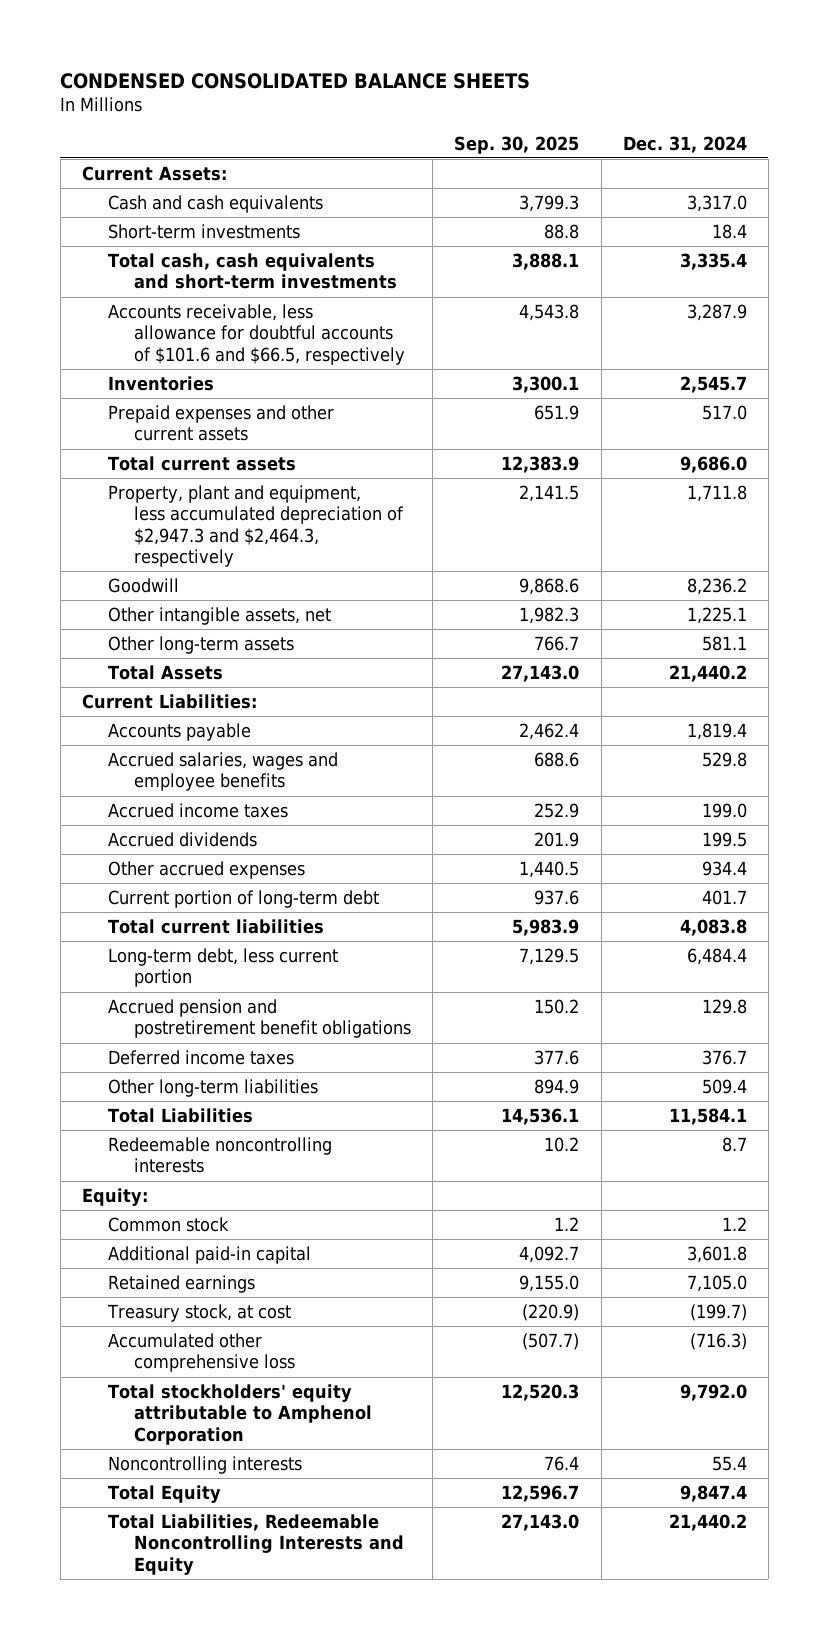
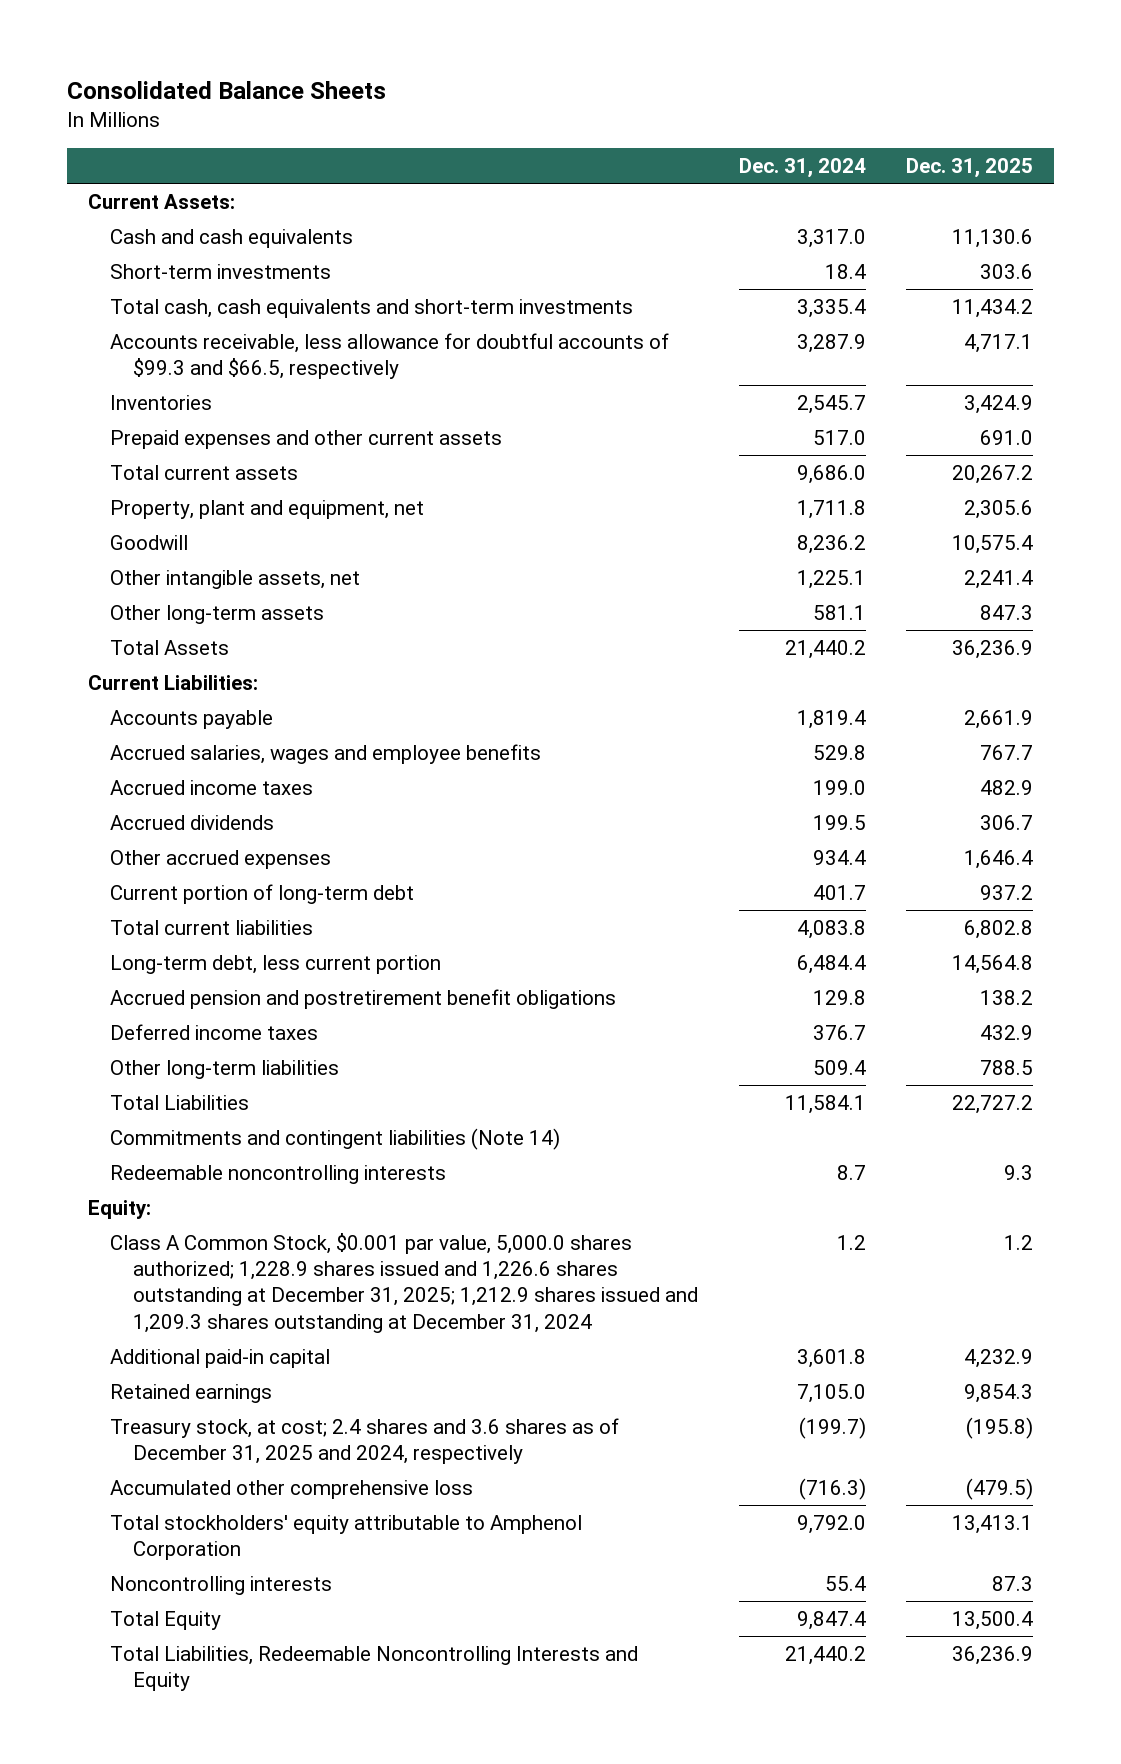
[60,72,531,89] CONDENSED CONSOLIDATED BALANCE SHEETS -> [67,81,387,100] Consolidated Balance Sheets
[454,135,580,154] Sep. 30, 2025 -> none
none -> [906,158,1034,179] Dec. 31, 2025
[108,303,406,365] Accounts receivable, less allowance for doubtful accounts of $101.6 and $66.5, respectively -> [110,332,670,380] Accounts receivable, less allowance for doubtful accounts of $99.3 and $66.5, respectively
[108,484,405,567] Property, plant and equipment, less accumulated depreciation of $2,947.3 and $2,464.3, respectively -> [110,499,425,519] Property, plant and equipment, net
none -> [110,1127,561,1150] Commitments and contingent liabilities (Note 14)
[108,1216,230,1232] Common stock -> [110,1232,698,1333] Class A Common Stock, $0.001 par value, 5,000.0 shares authorized; 1,228.9 shares issued and 1,226.6 shares outstanding at December 31, 2025; 1,212.9 shares issued and 1,209.3 shares outstanding at December 31, 2024
[107,1303,292,1322] Treasury stock, at cost -> [110,1417,620,1465] Treasury stock, at cost; 2.4 shares and 3.6 shares as of December 31, 2025 and 2024, respectively

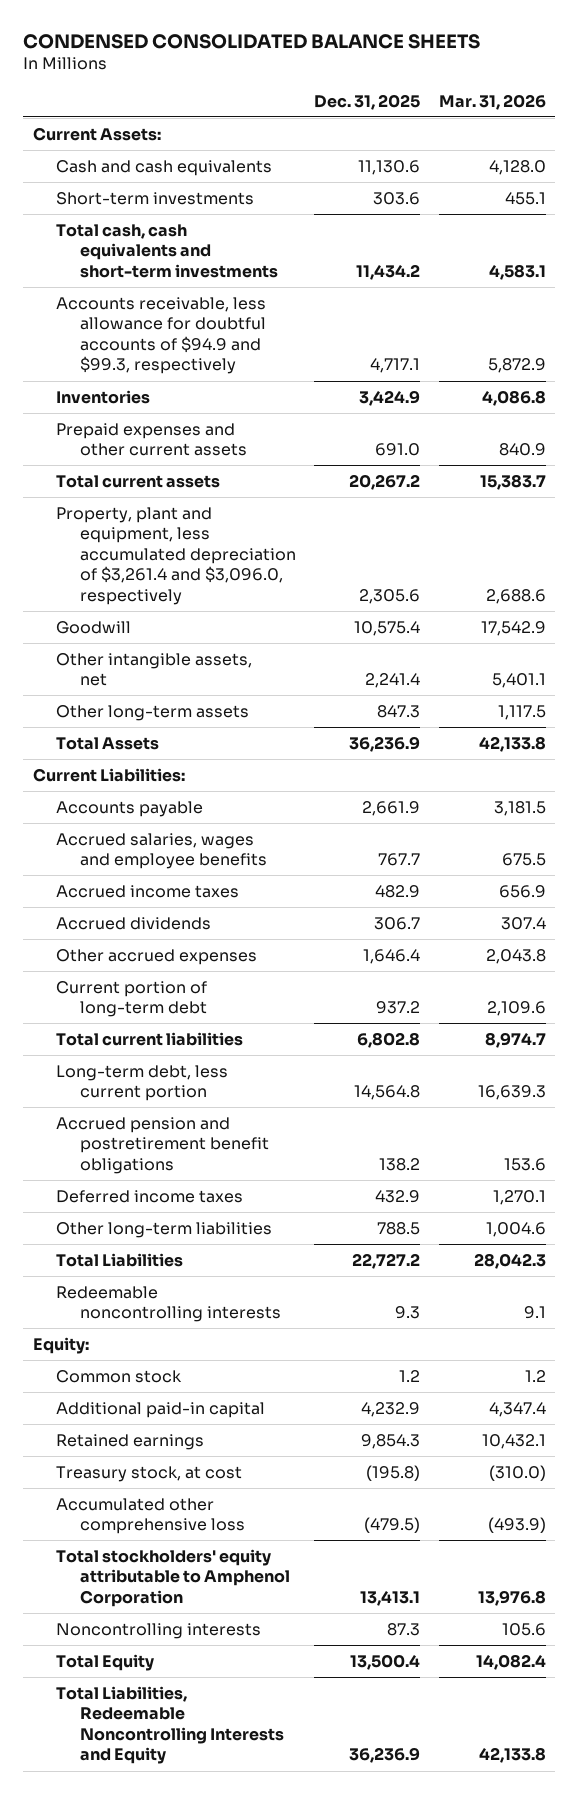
[67,81,387,100] Consolidated Balance Sheets -> [23,33,481,49] CONDENSED CONSOLIDATED BALANCE SHEETS
[738,158,866,179] Dec. 31, 2024 -> none
none -> [439,93,547,110] Mar. 31, 2026
[110,332,670,380] Accounts receivable, less allowance for doubtful accounts of $99.3 and $66.5, respectively -> [56,296,267,375] Accounts receivable, less allowance for doubtful accounts of $94.9 and $99.3, respectively
[110,499,425,519] Property, plant and equipment, net -> [56,506,296,606] Property, plant and equipment, less accumulated depreciation of $3,261.4 and $3,096.0, respectively
[110,1127,561,1150] Commitments and contingent liabilities (Note 14) -> none
[110,1232,698,1333] Class A Common Stock, $0.001 par value, 5,000.0 shares authorized; 1,228.9 shares issued and 1,226.6 shares outstanding at December 31, 2025; 1,212.9 shares issued and 1,209.3 shares outstanding at December 31, 2024 -> [56,1369,183,1383] Common stock
[110,1417,620,1465] Treasury stock, at cost; 2.4 shares and 3.6 shares as of December 31, 2025 and 2024, respectively -> [56,1465,243,1482] Treasury stock, at cost

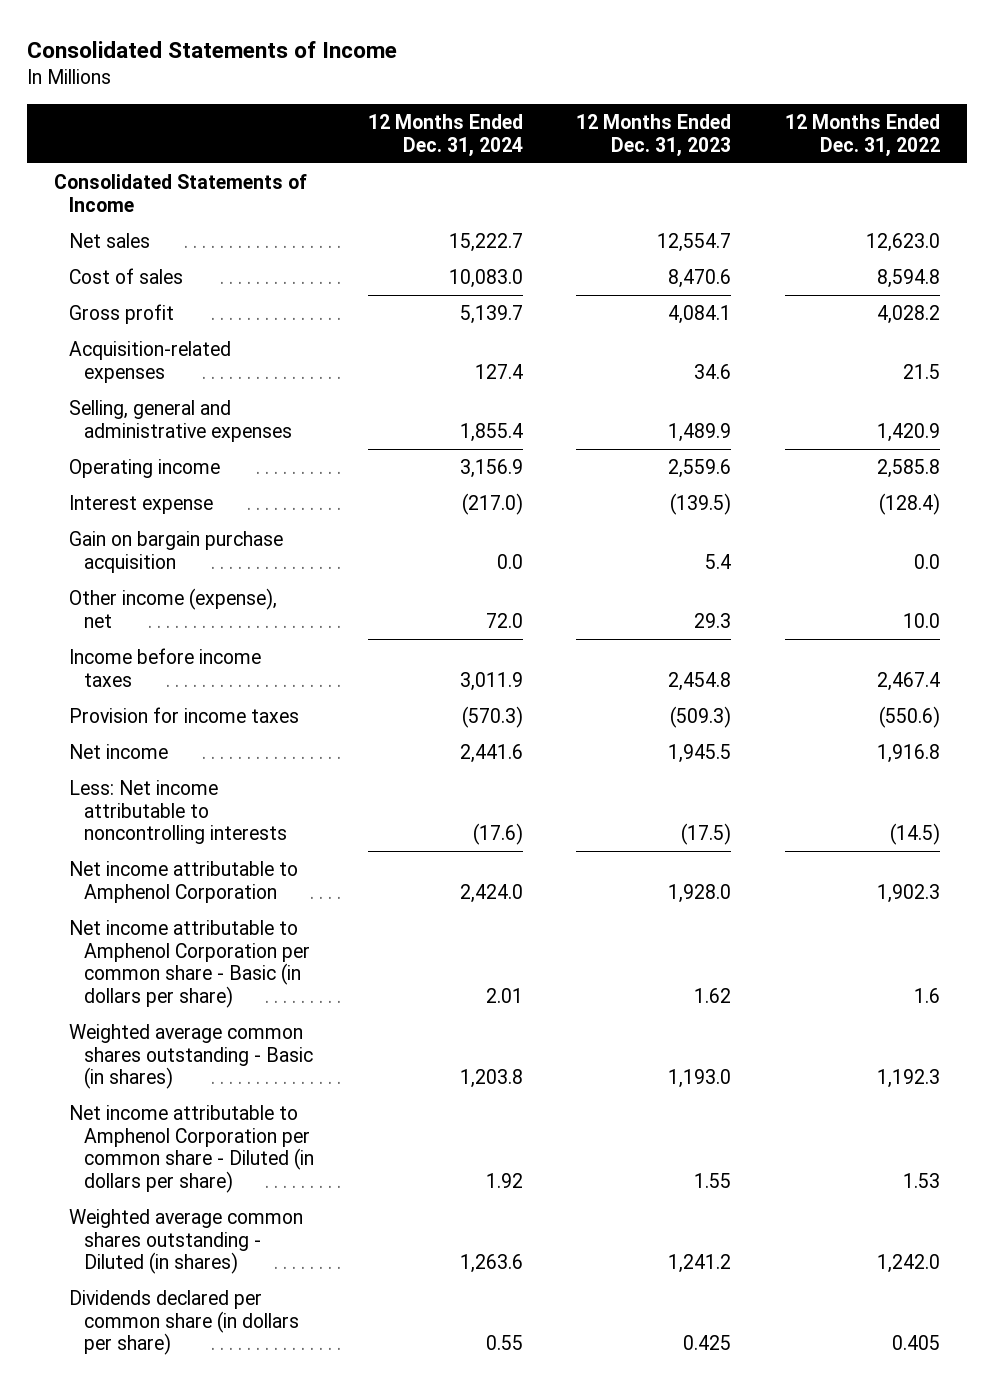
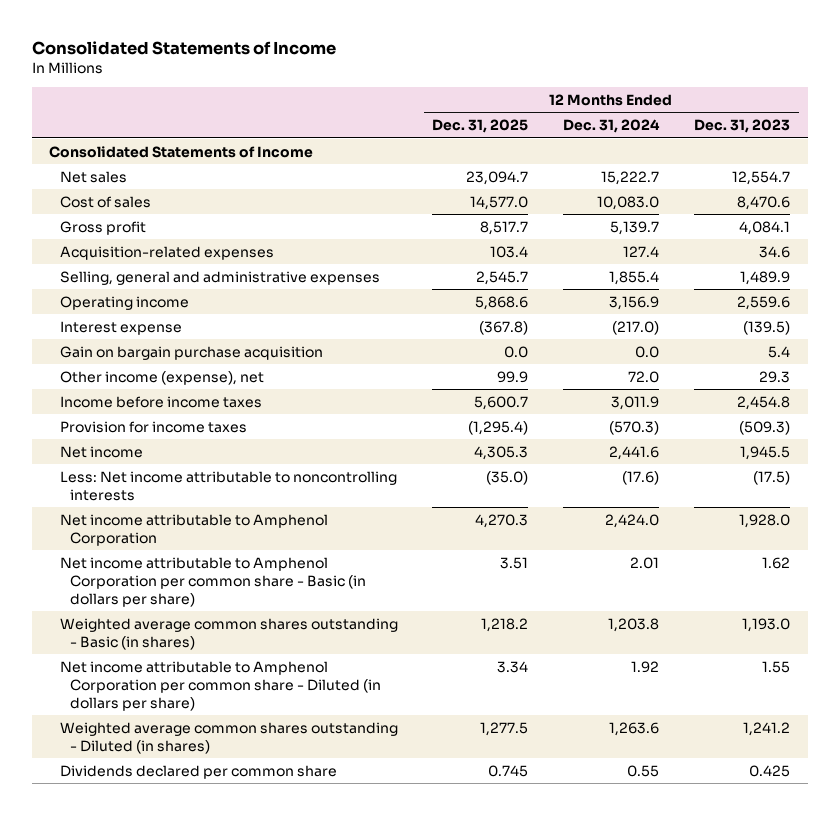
[784,114,940,157] 12 Months Ended Dec. 31, 2022 -> none
none -> [432,119,529,134] Dec. 31, 2025
[69,1289,300,1356] Dividends declared per common share (in dollars per share) -> [59,764,337,779] Dividends declared per common share

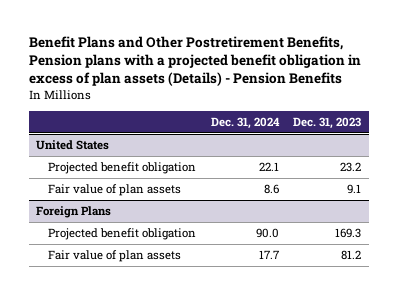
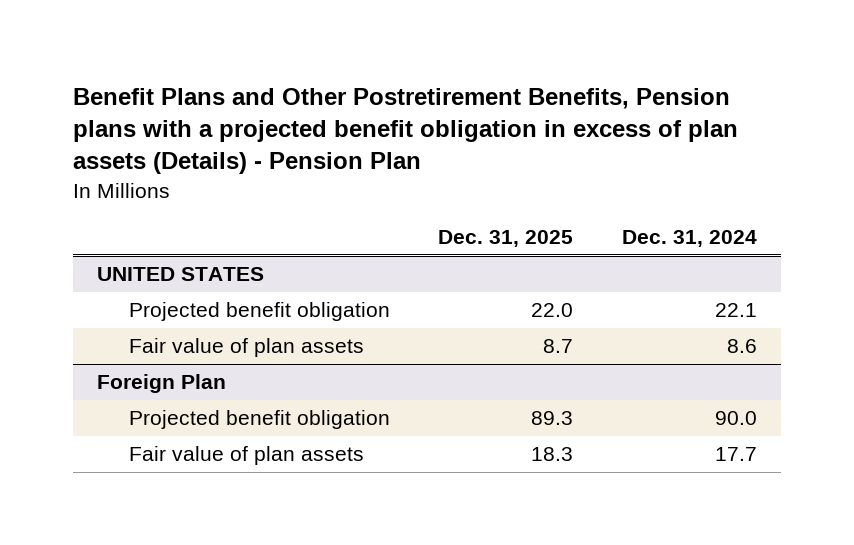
[28,35,361,87] Benefit Plans and Other Postretirement Benefits, Pension plans with a projected benefit obligation in excess of plan assets (Details) - Pension Benefits -> [72,87,738,175] Benefit Plans and Other Postretirement Benefits, Pension plans with a projected benefit obligation in excess of plan assets (Details) - Pension Plan
[293,116,362,129] Dec. 31, 2023 -> none
none -> [438,229,574,247] Dec. 31, 2025
[35,140,109,151] United States -> [96,267,264,282] UNITED STATES
[35,206,111,219] Foreign Plans -> [96,374,226,394] Foreign Plan

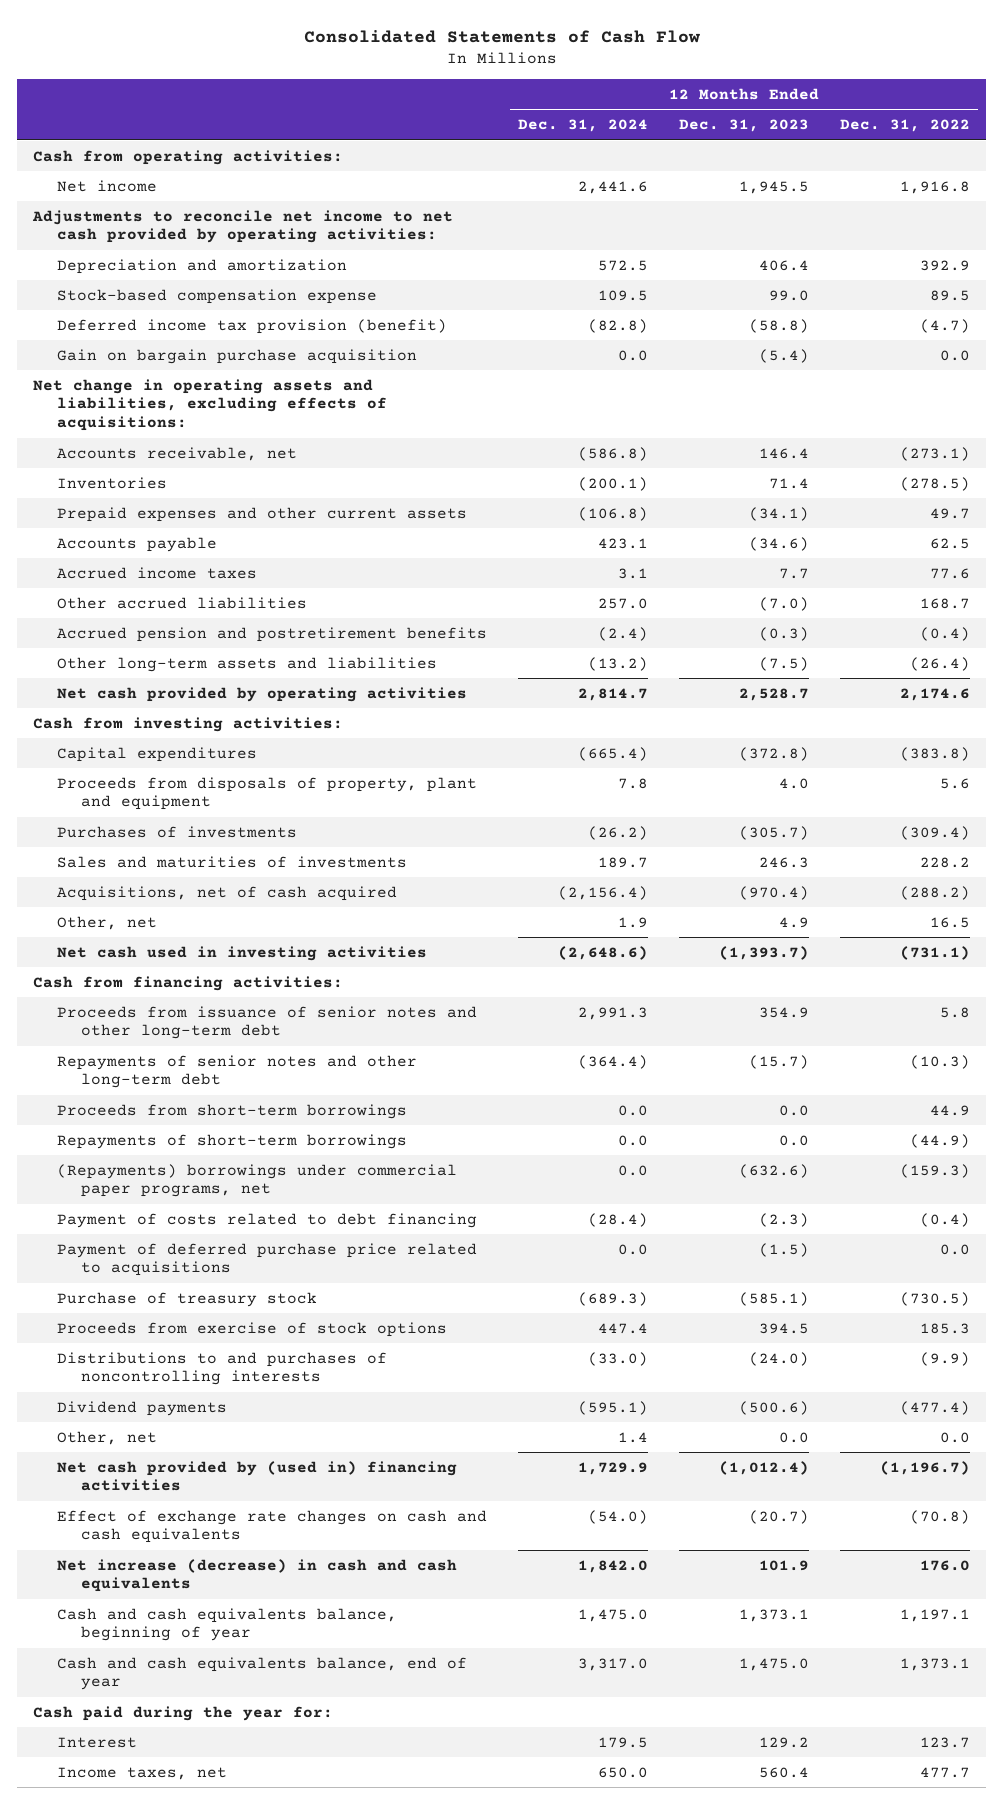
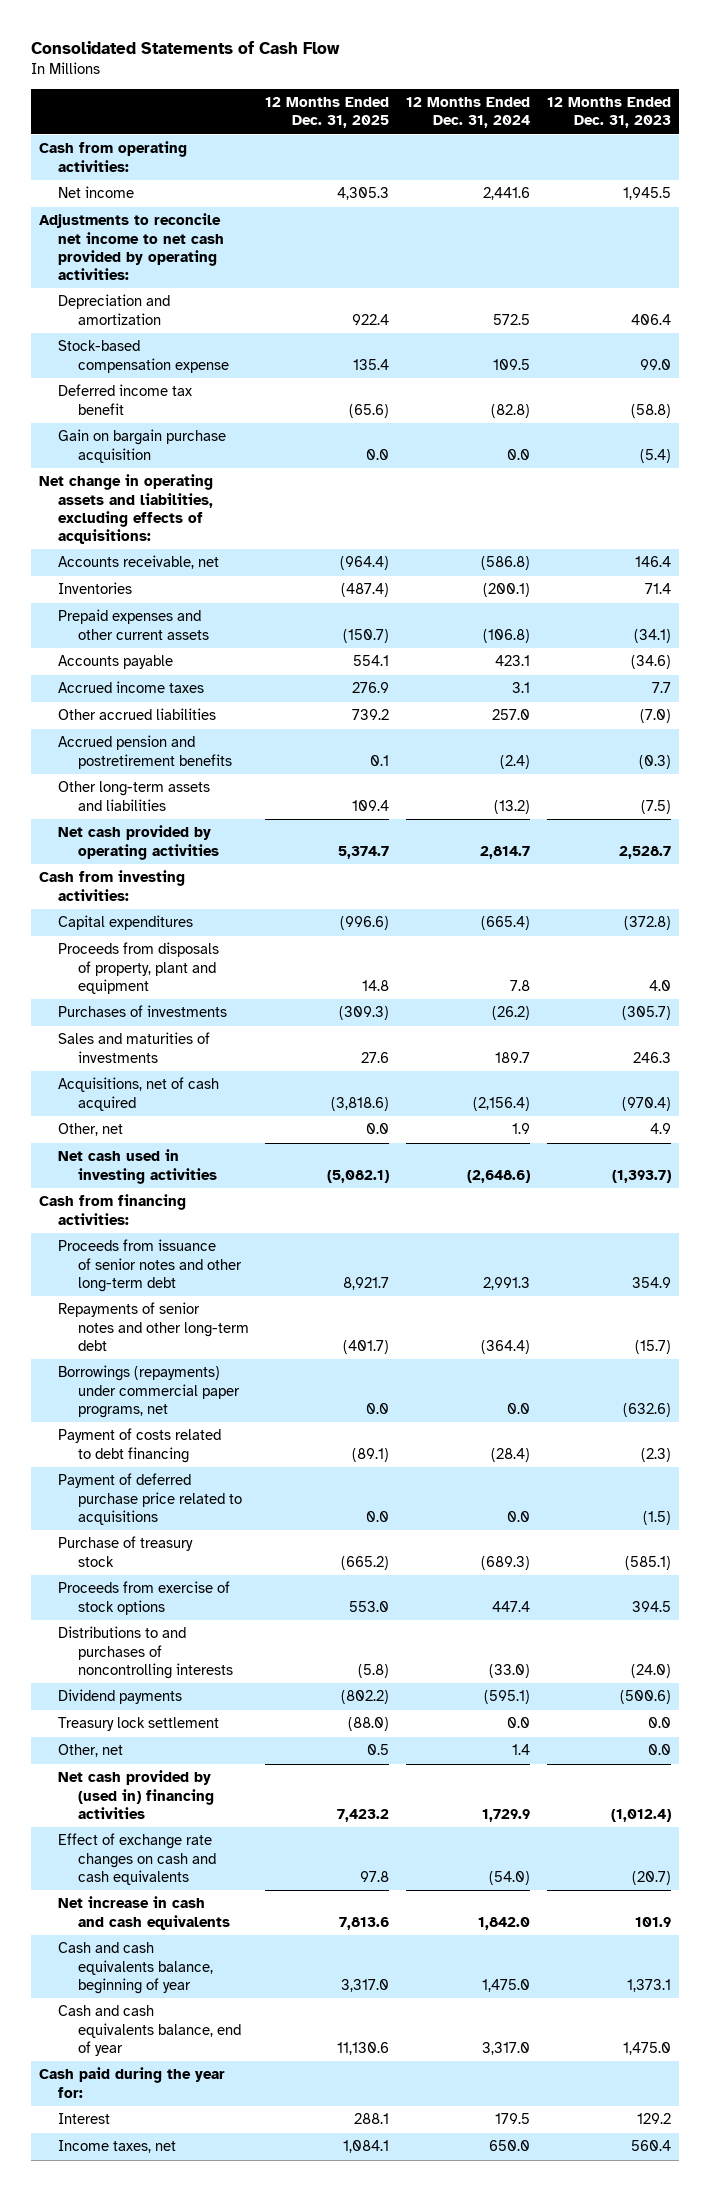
[840,118,971,132] Dec. 31, 2022 -> none
none -> [265,97,390,129] 12 Months Ended Dec. 31, 2025
[57,318,448,334] Deferred income tax provision (benefit) -> [58,384,193,415] Deferred income tax benefit
[57,1103,408,1119] Proceeds from short-term borrowings -> none
[57,1133,408,1149] Repayments of short-term borrowings -> none
[57,1163,458,1198] (Repayments) borrowings under commercial paper programs, net -> [58,1365,240,1418] Borrowings (repayments) under commercial paper programs, net
none -> [58,1717,220,1732] Treasury lock settlement
[57,1558,458,1593] Net increase (decrease) in cash and cash equivalents -> [58,1896,230,1930] Net increase in cash and cash equivalents

